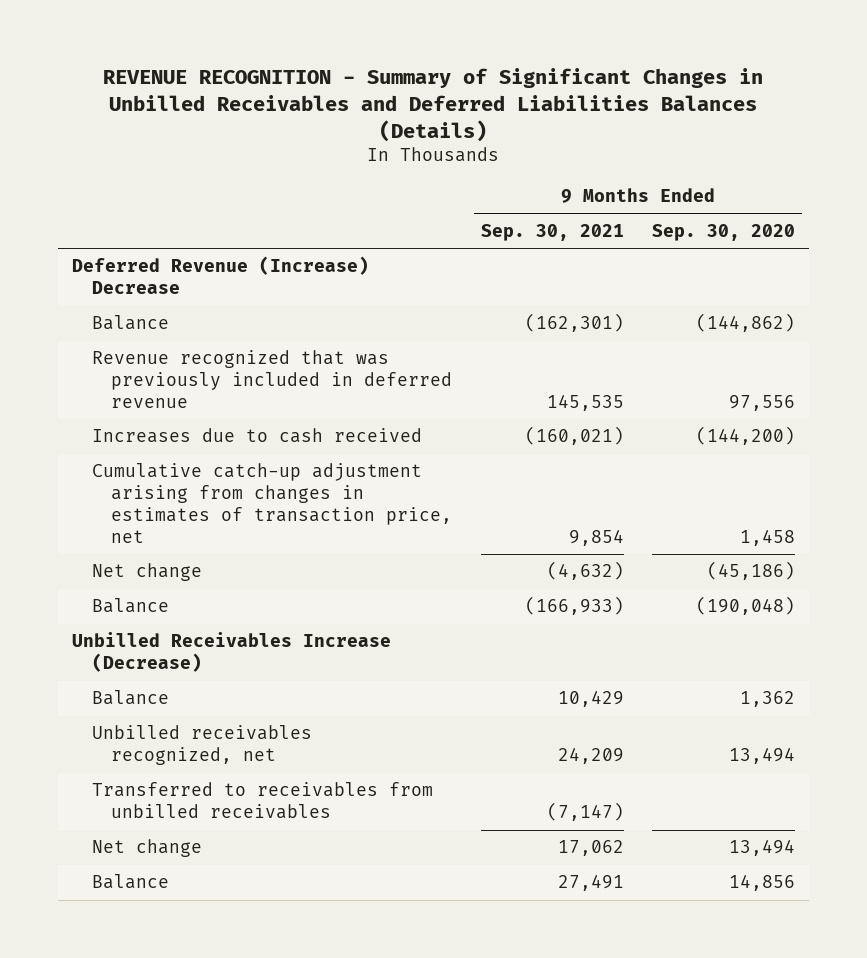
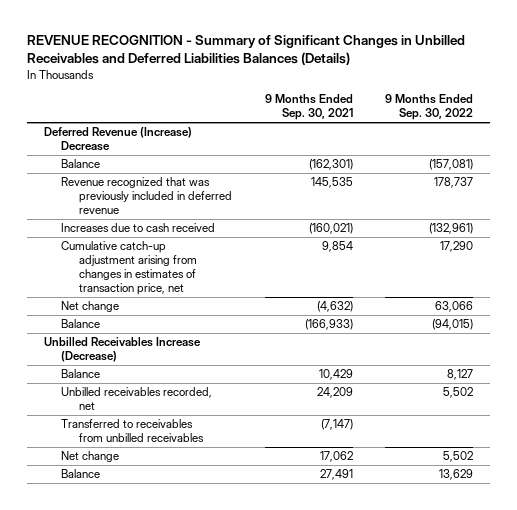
[651,224,795,242] Sep. 30, 2020 -> none
none -> [385,94,474,121] 9 Months Ended Sep. 30, 2022
[91,725,312,766] Unbilled receivables recognized, net -> [61,387,213,411] Unbilled receivables recorded, net

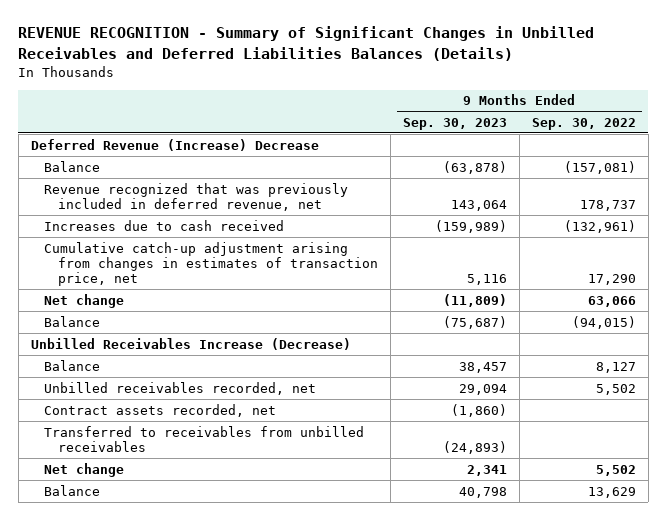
[264,94,353,121] 9 Months Ended Sep. 30, 2021 -> none
none -> [402,117,507,130] Sep. 30, 2023
[61,177,232,215] Revenue recognized that was previously included in deferred revenue -> [44,182,349,211] Revenue recognized that was previously included in deferred revenue, net
none -> [44,403,277,417] Contract assets recorded, net

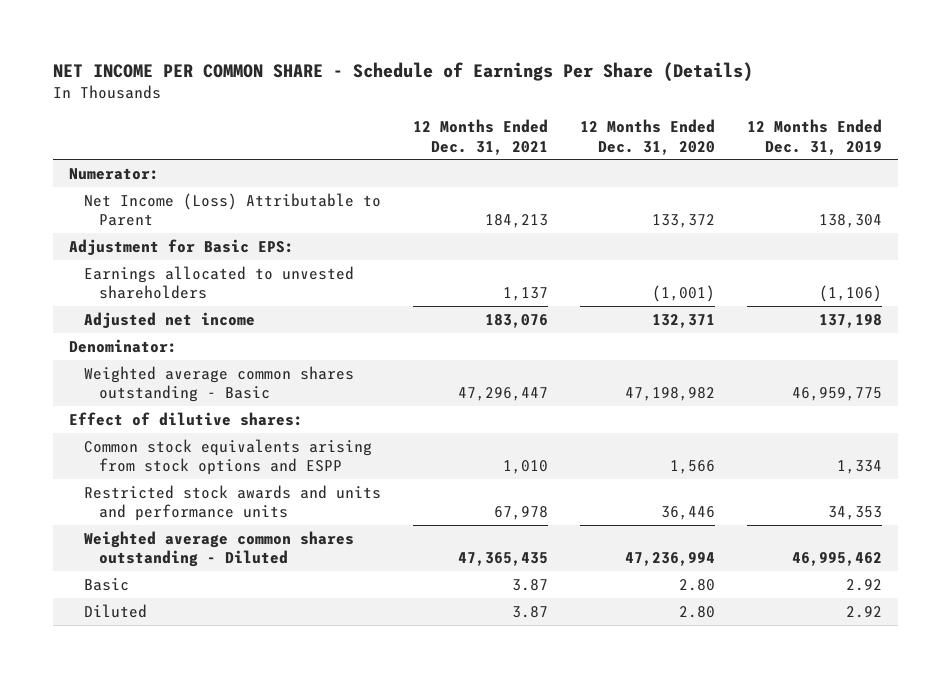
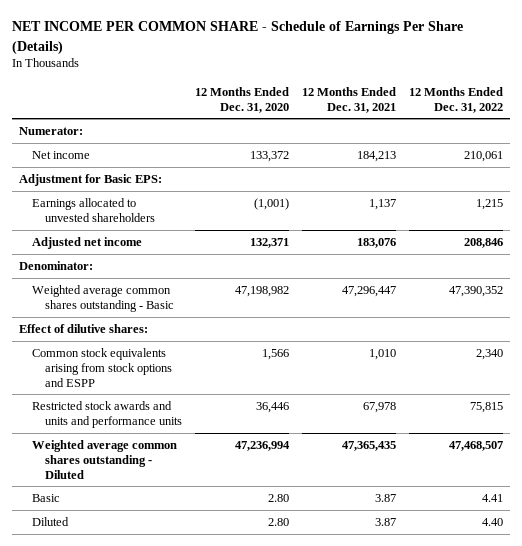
[747,119,883,155] 12 Months Ended Dec. 31, 2019 -> none
none -> [409,86,504,113] 12 Months Ended Dec. 31, 2022
[84,192,382,227] Net Income (Loss) Attributable to Parent -> [32,150,91,159] Net income

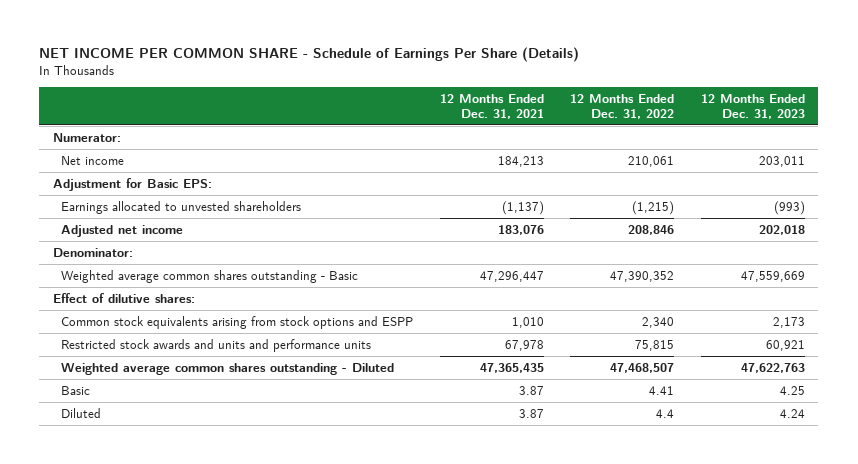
[195,86,290,113] 12 Months Ended Dec. 31, 2020 -> none
none -> [701,94,806,119] 12 Months Ended Dec. 31, 2023
[369,198,397,210] 1,137 -> [501,200,544,215] (1,137)
[476,198,504,210] 1,215 -> [632,200,675,215] (1,215)
[482,517,504,526] 4.40 -> [656,408,675,418] 4.4

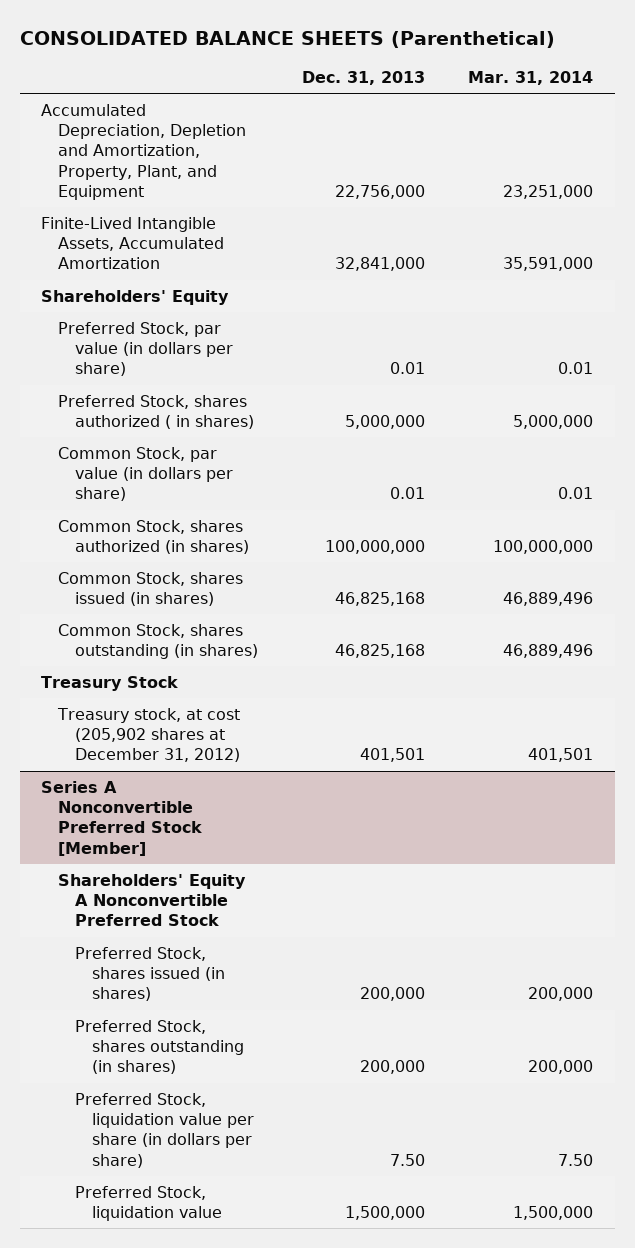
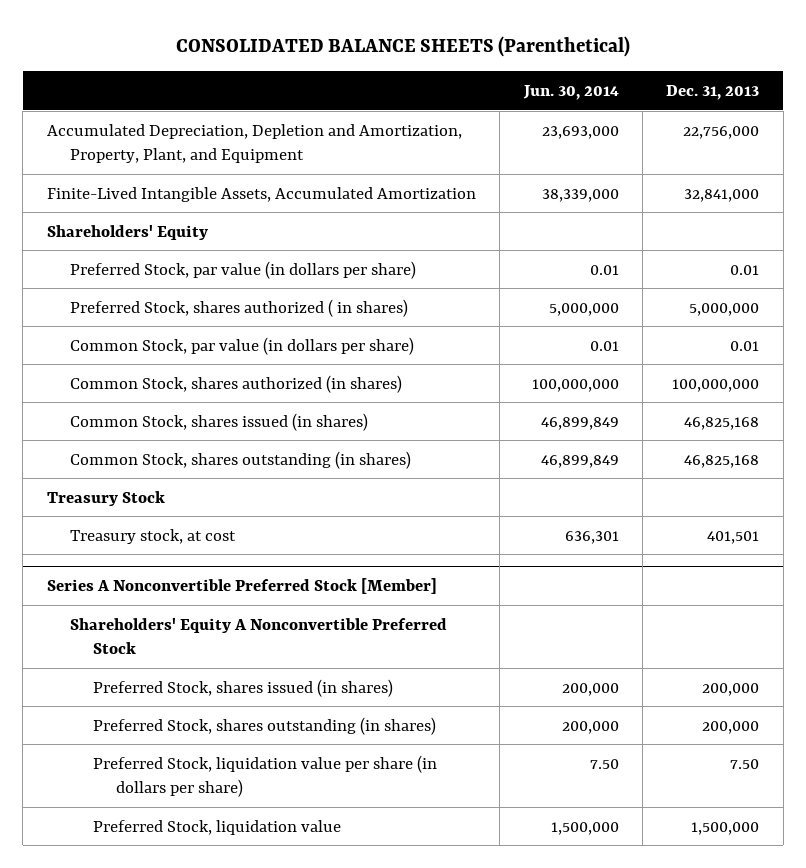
[468,71,594,86] Mar. 31, 2014 -> none
none -> [522,84,619,100] Jun. 30, 2014
[57,708,241,763] Treasury stock, at cost (205,902 shares at December 31, 2012) -> [69,528,236,544] Treasury stock, at cost

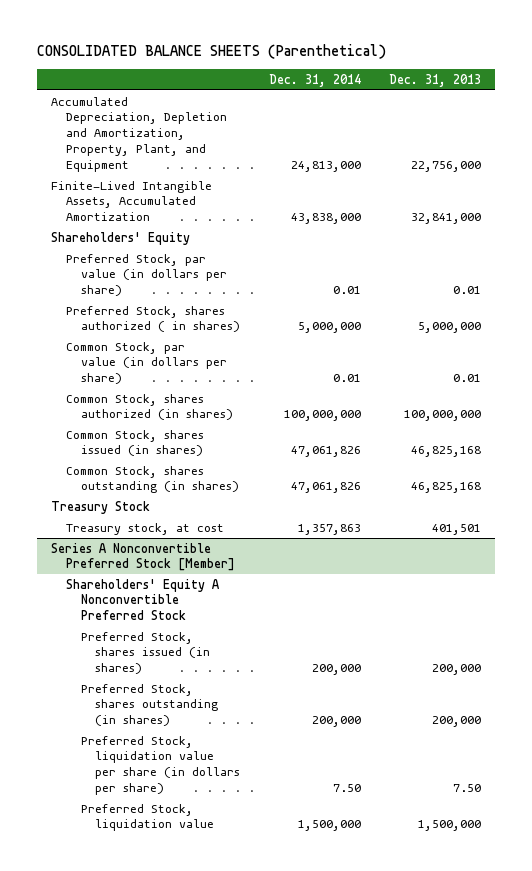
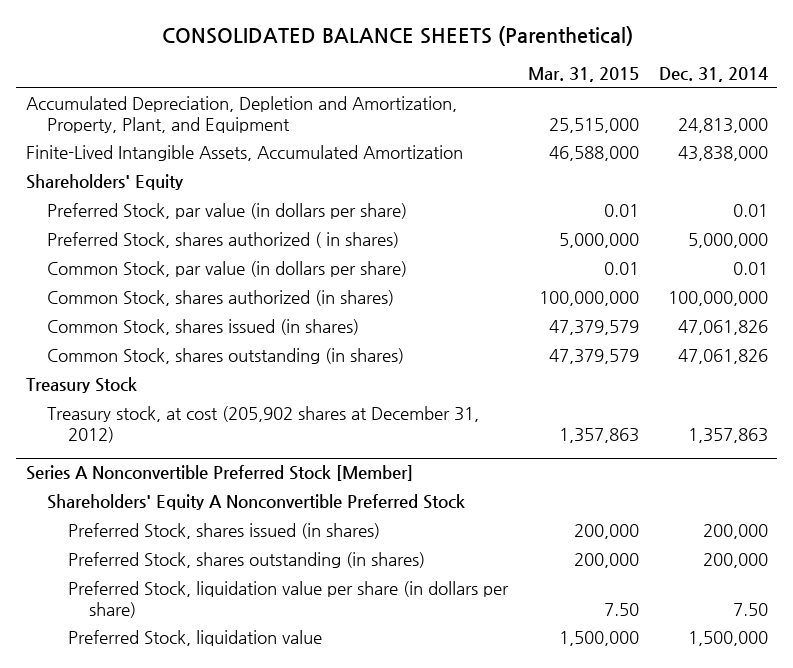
[389,73,482,87] Dec. 31, 2013 -> none
none -> [527,67,639,83] Mar. 31, 2015
[65,522,224,535] Treasury stock, at cost -> [46,406,479,443] Treasury stock, at cost (205,902 shares at December 31, 2012)

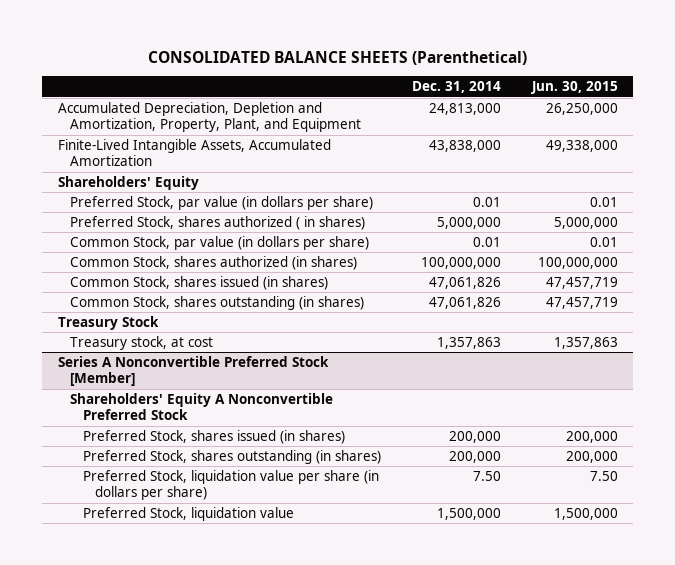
[527,67,639,83] Mar. 31, 2015 -> none
none -> [530,81,618,95] Jun. 30, 2015
[46,406,479,443] Treasury stock, at cost (205,902 shares at December 31, 2012) -> [70,336,214,351] Treasury stock, at cost

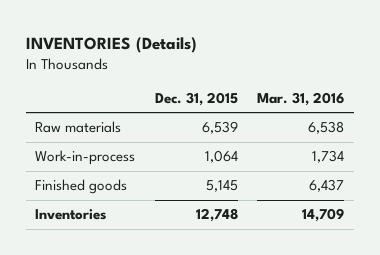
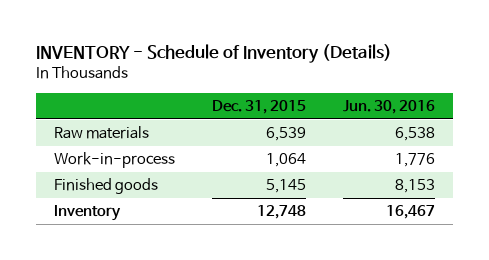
[25,36,197,53] INVENTORIES (Details) -> [35,44,392,64] INVENTORY - Schedule of Inventory (Details)
[257,91,345,106] Mar. 31, 2016 -> none
none -> [342,99,435,114] Jun. 30, 2016
[35,209,107,221] Inventories -> [54,205,122,222] Inventory

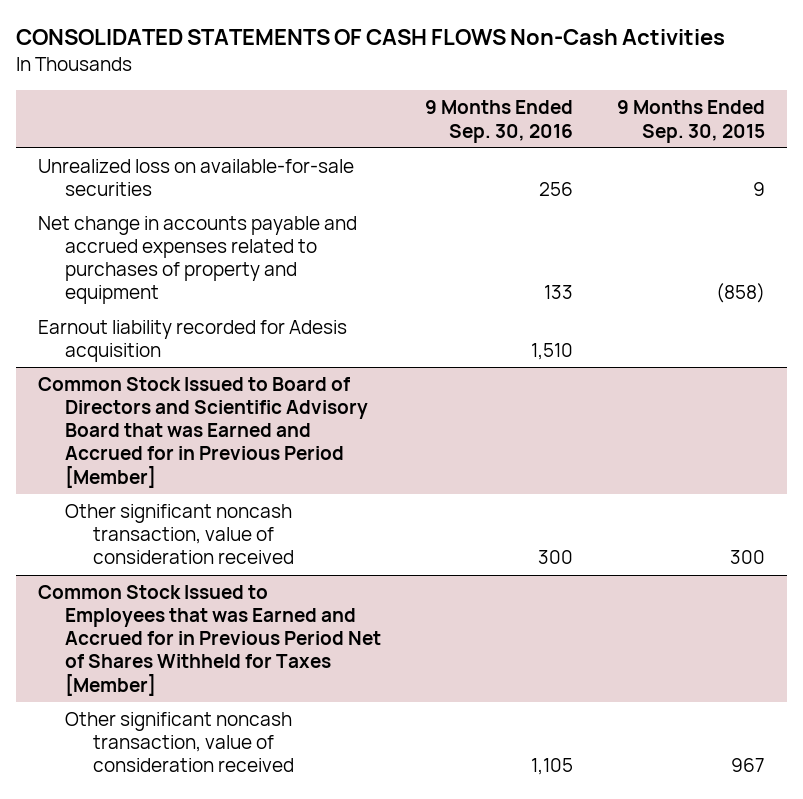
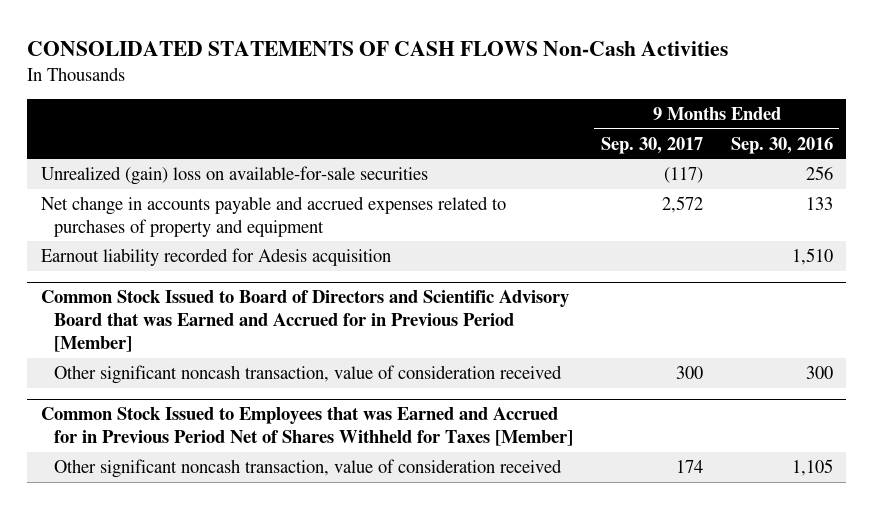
[616,100,765,143] 9 Months Ended Sep. 30, 2015 -> none
none -> [600,136,703,154] Sep. 30, 2017
[37,159,354,197] Unrealized loss on available-for-sale securities -> [40,165,428,185] Unrealized (gain) loss on available-for-sale securities

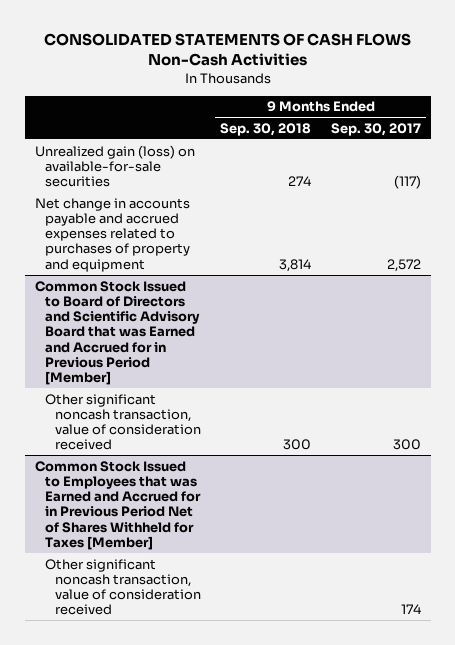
[730,136,833,154] Sep. 30, 2016 -> none
none -> [220,122,312,136] Sep. 30, 2018
[40,165,428,185] Unrealized (gain) loss on available-for-sale securities -> [34,144,195,188] Unrealized gain (loss) on available-for-sale securities
[40,247,391,266] Earnout liability recorded for Adesis acquisition -> none

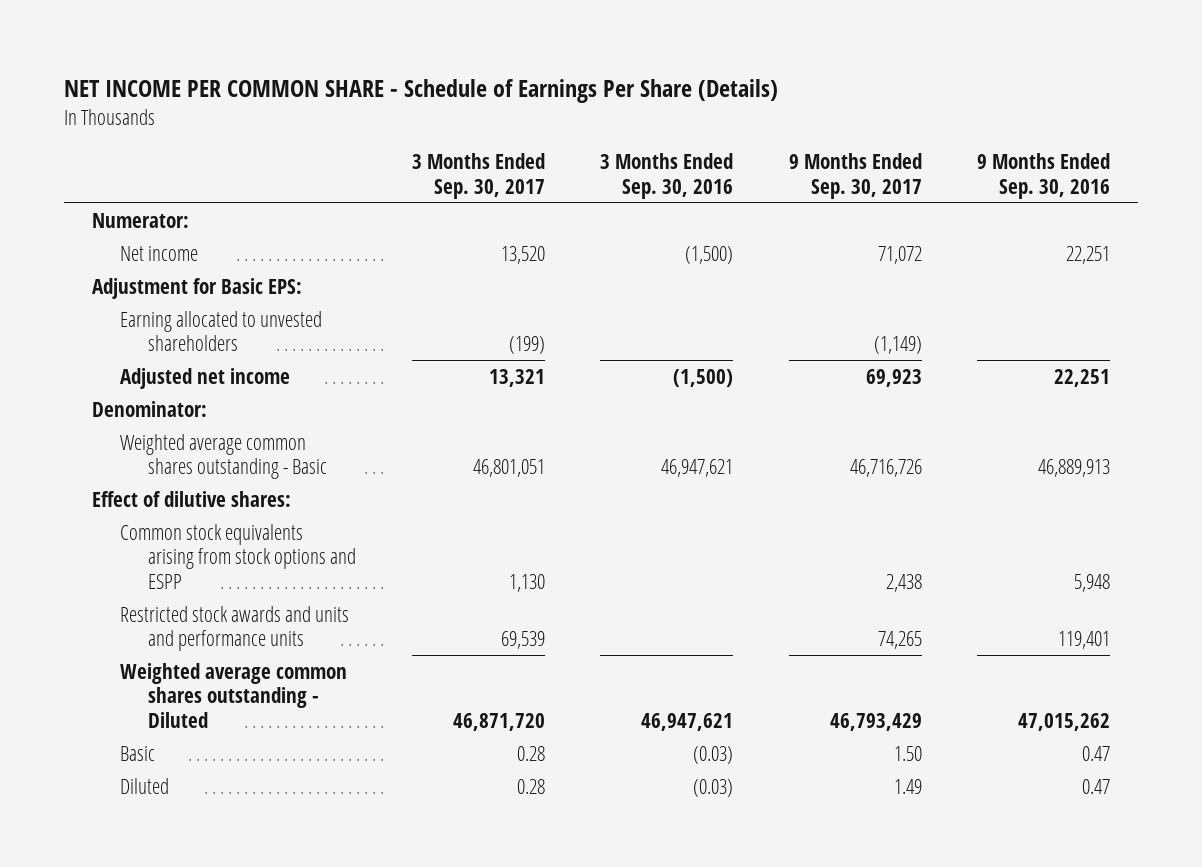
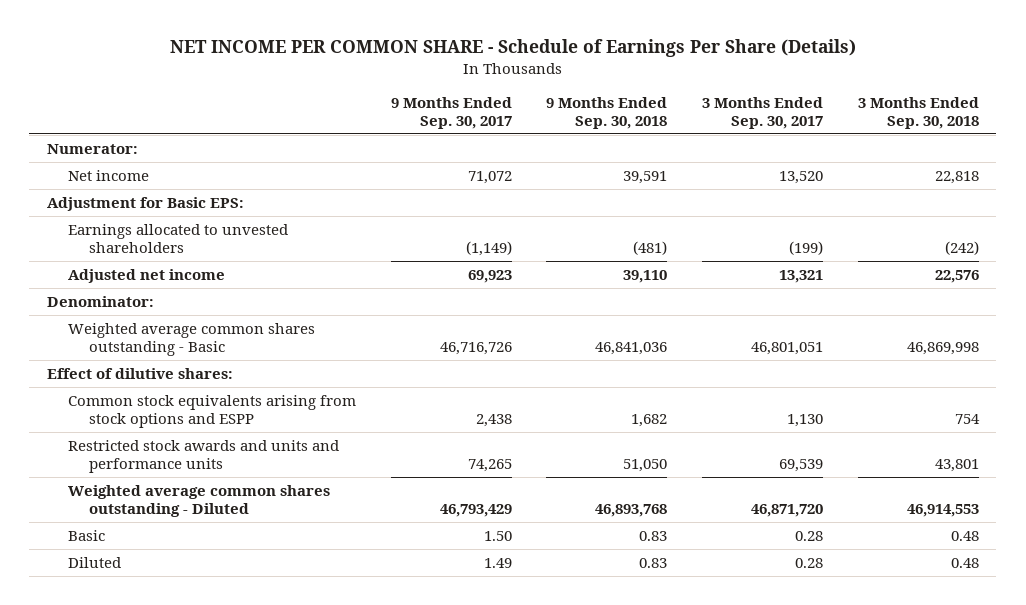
[600,153,734,199] 3 Months Ended Sep. 30, 2016 -> none
[977,153,1111,199] 9 Months Ended Sep. 30, 2016 -> none
none -> [546,96,668,130] 9 Months Ended Sep. 30, 2018
none -> [857,96,979,130] 3 Months Ended Sep. 30, 2018
[120,310,323,352] Earning allocated to unvested shareholders -> [67,223,288,254] Earnings allocated to unvested shareholders

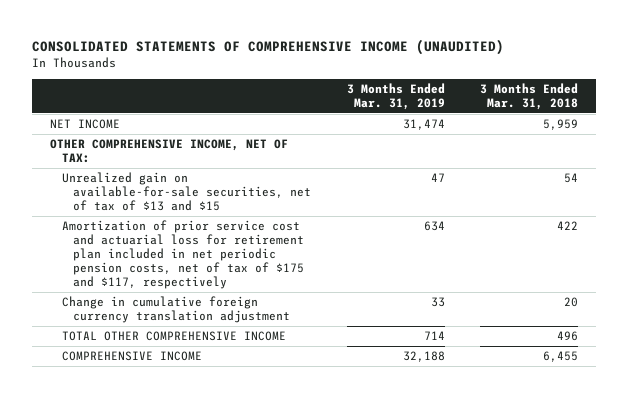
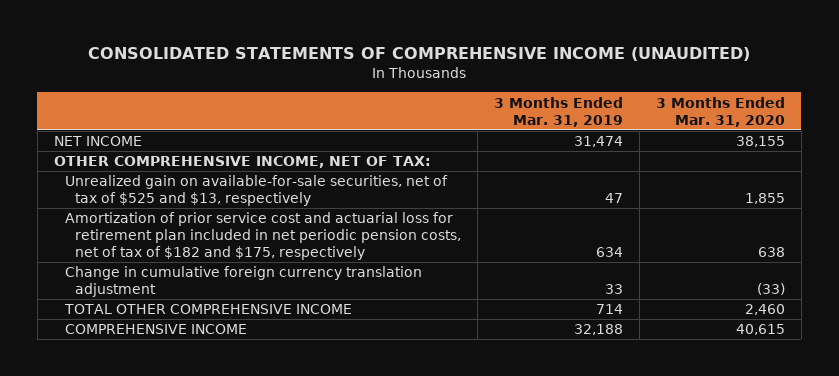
[480,83,579,111] 3 Months Ended Mar. 31, 2018 -> none
none -> [655,96,785,127] 3 Months Ended Mar. 31, 2020
[61,172,312,212] Unrealized gain on available-for-sale securities, net of tax of $13 and $15 -> [64,175,448,207] Unrealized gain on available-for-sale securities, net of tax of $525 and $13, respectively
[61,220,305,289] Amortization of prior service cost and actuarial loss for retirement plan included in net periodic pension costs, net of tax of $175 and $117, respectively -> [64,212,462,261] Amortization of prior service cost and actuarial loss for retirement plan included in net periodic pension costs, net of tax of $182 and $175, respectively

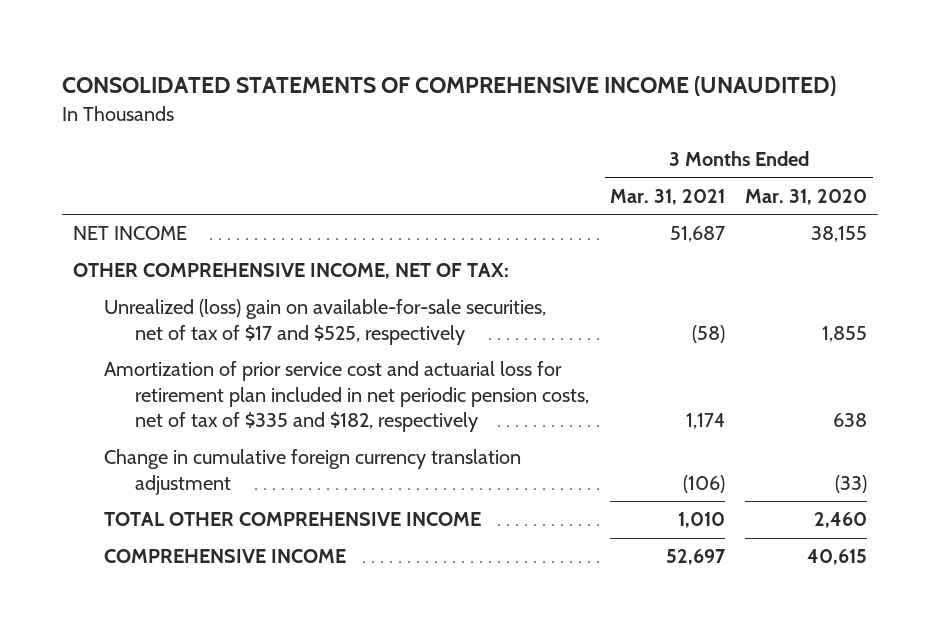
[494,96,624,127] 3 Months Ended Mar. 31, 2019 -> none
none -> [609,188,725,205] Mar. 31, 2021
[64,175,448,207] Unrealized gain on available-for-sale securities, net of tax of $525 and $13, respectively -> [103,299,546,345] Unrealized (loss) gain on available-for-sale securities, net of tax of $17 and $525, respectively
[64,212,462,261] Amortization of prior service cost and actuarial loss for retirement plan included in net periodic pension costs, net of tax of $182 and $175, respectively -> [103,361,590,433] Amortization of prior service cost and actuarial loss for retirement plan included in net periodic pension costs, net of tax of $335 and $182, respectively

